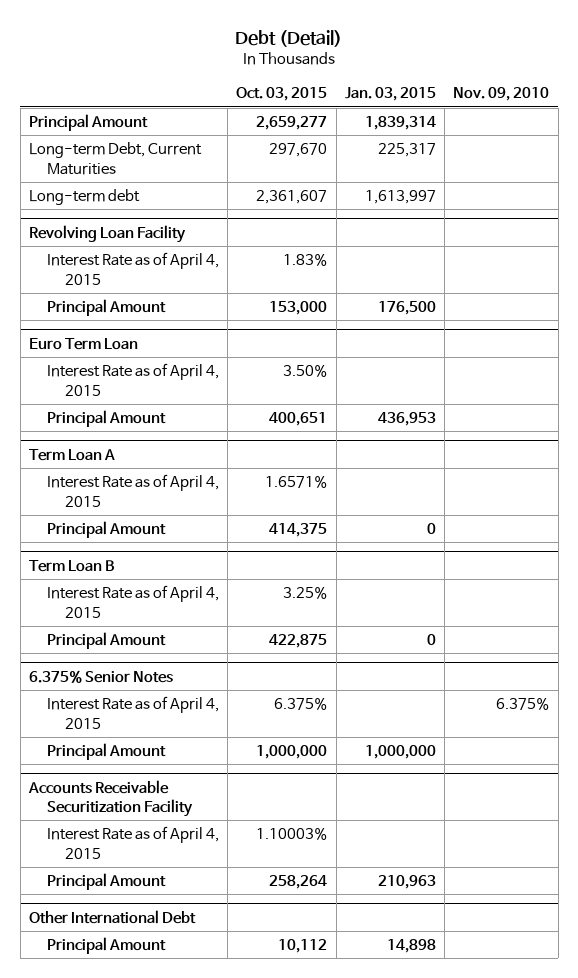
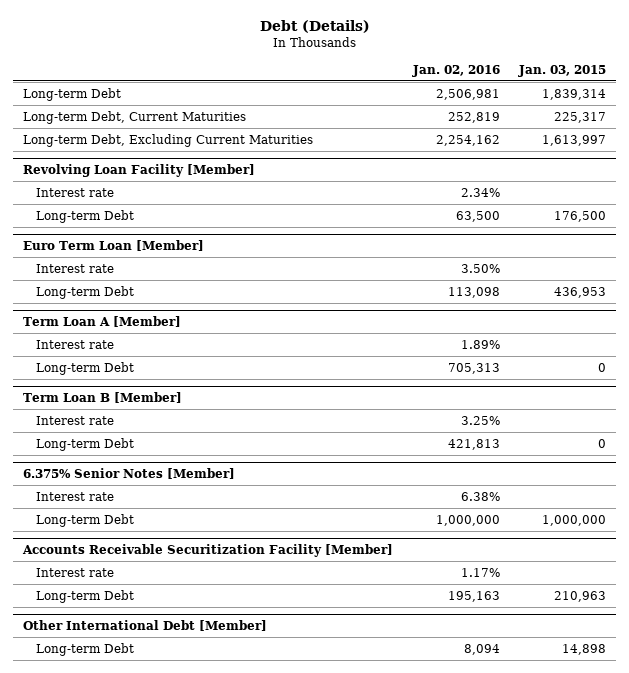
[235,29,343,47] Debt (Detail) -> [259,19,370,33] Debt (Details)
[236,87,328,102] Oct. 03, 2015 -> none
[453,87,550,102] Nov. 09, 2010 -> none
none -> [411,64,500,77] Jan. 02, 2016
[29,114,149,132] Principal Amount -> [22,87,121,101] Long-term Debt
[46,252,219,285] Interest Rate as of April 4, 2015 -> none
[46,363,219,396] Interest Rate as of April 4, 2015 -> none
[46,474,219,507] Interest Rate as of April 4, 2015 -> none
[46,585,219,618] Interest Rate as of April 4, 2015 -> none
[46,696,219,729] Interest Rate as of April 4, 2015 -> none
[46,826,219,859] Interest Rate as of April 4, 2015 -> none
[29,189,141,206] Long-term debt -> [22,133,313,147] Long-term Debt, Excluding Current Maturities
[29,224,187,243] Revolving Loan Facility -> [22,163,255,177] Revolving Loan Facility [Member]
none -> [36,187,115,197] Interest rate
[46,299,166,317] Principal Amount -> [36,209,135,223] Long-term Debt
[29,337,139,350] Euro Term Loan -> [22,239,204,251] Euro Term Loan [Member]
none -> [36,263,115,273] Interest rate
[46,410,166,428] Principal Amount -> [36,285,135,299] Long-term Debt
[29,448,116,461] Term Loan A -> [22,315,181,327] Term Loan A [Member]
none -> [36,339,115,349] Interest rate
[46,521,166,539] Principal Amount -> [36,361,135,375] Long-term Debt
[29,559,116,572] Term Loan B -> [22,391,182,403] Term Loan B [Member]
none -> [36,415,115,425] Interest rate
[46,632,166,650] Principal Amount -> [36,437,135,451] Long-term Debt
[29,669,174,683] 6.375% Senior Notes -> [22,467,235,479] 6.375% Senior Notes [Member]
none -> [36,491,115,501] Interest rate
[46,743,166,761] Principal Amount -> [36,513,135,527] Long-term Debt
[28,779,193,818] Accounts Receivable Securitization Facility -> [21,543,393,557] Accounts Receivable Securitization Facility [Member]
none -> [36,567,115,577] Interest rate
[46,873,166,891] Principal Amount -> [36,589,135,603] Long-term Debt
[29,909,197,924] Other International Debt -> [22,619,267,631] Other International Debt [Member]
[46,937,166,955] Principal Amount -> [36,642,135,656] Long-term Debt

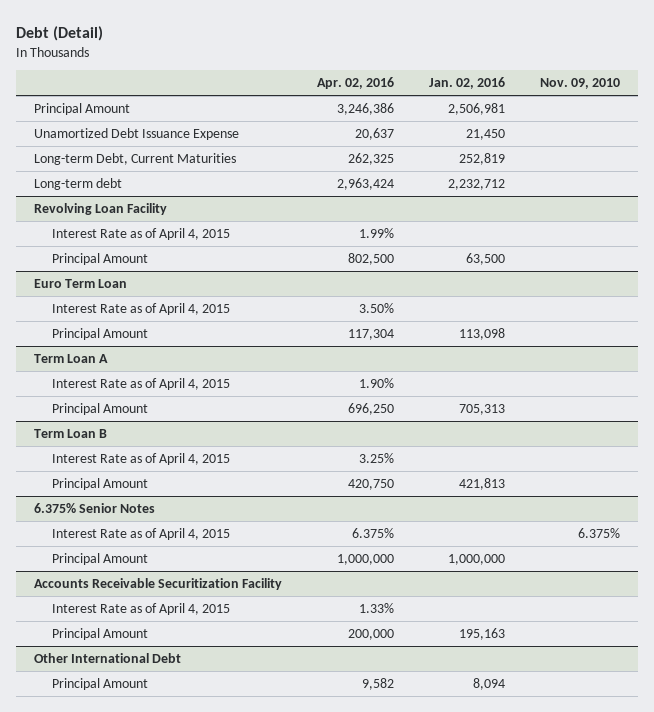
[259,19,370,33] Debt (Details) -> [16,25,104,41] Debt (Detail)
[518,64,607,77] Jan. 03, 2015 -> none
none -> [316,77,394,90] Apr. 02, 2016
none -> [540,78,621,90] Nov. 09, 2010
[22,87,121,101] Long-term Debt -> [33,102,130,115] Principal Amount
none -> [33,127,239,140] Unamortized Debt Issuance Expense
[36,187,115,197] Interest rate -> none
[36,263,115,273] Interest rate -> none
[36,339,115,349] Interest rate -> none
[36,415,115,425] Interest rate -> none
[36,491,115,501] Interest rate -> none
[36,567,115,577] Interest rate -> none
[22,133,313,147] Long-term Debt, Excluding Current Maturities -> [33,177,122,190] Long-term debt
[435,134,500,146] 2,254,162 -> [448,178,506,190] 2,232,712
[22,163,255,177] Revolving Loan Facility [Member] -> [33,202,167,215] Revolving Loan Facility
none -> [51,227,230,240] Interest Rate as of April 4, 2015
[36,209,135,223] Long-term Debt -> [51,252,148,265] Principal Amount
[22,239,204,251] Euro Term Loan [Member] -> [33,278,127,288] Euro Term Loan
none -> [51,302,230,315] Interest Rate as of April 4, 2015
[36,285,135,299] Long-term Debt -> [51,327,148,340] Principal Amount
[22,315,181,327] Term Loan A [Member] -> [33,353,108,363] Term Loan A
none -> [51,377,230,390] Interest Rate as of April 4, 2015
[36,361,135,375] Long-term Debt -> [51,402,148,415] Principal Amount
[22,391,182,403] Term Loan B [Member] -> [33,428,107,438] Term Loan B
none -> [51,452,230,465] Interest Rate as of April 4, 2015
[36,437,135,451] Long-term Debt -> [51,477,148,490] Principal Amount
[22,467,235,479] 6.375% Senior Notes [Member] -> [33,502,155,513] 6.375% Senior Notes
none -> [51,527,230,540] Interest Rate as of April 4, 2015
[36,513,135,527] Long-term Debt -> [51,552,148,565] Principal Amount
[21,543,393,557] Accounts Receivable Securitization Facility [Member] -> [33,577,282,590] Accounts Receivable Securitization Facility
none -> [51,602,230,615] Interest Rate as of April 4, 2015
[36,589,135,603] Long-term Debt -> [51,627,148,640] Principal Amount
[22,619,267,631] Other International Debt [Member] -> [33,652,181,663] Other International Debt
[36,642,135,656] Long-term Debt -> [51,677,148,690] Principal Amount

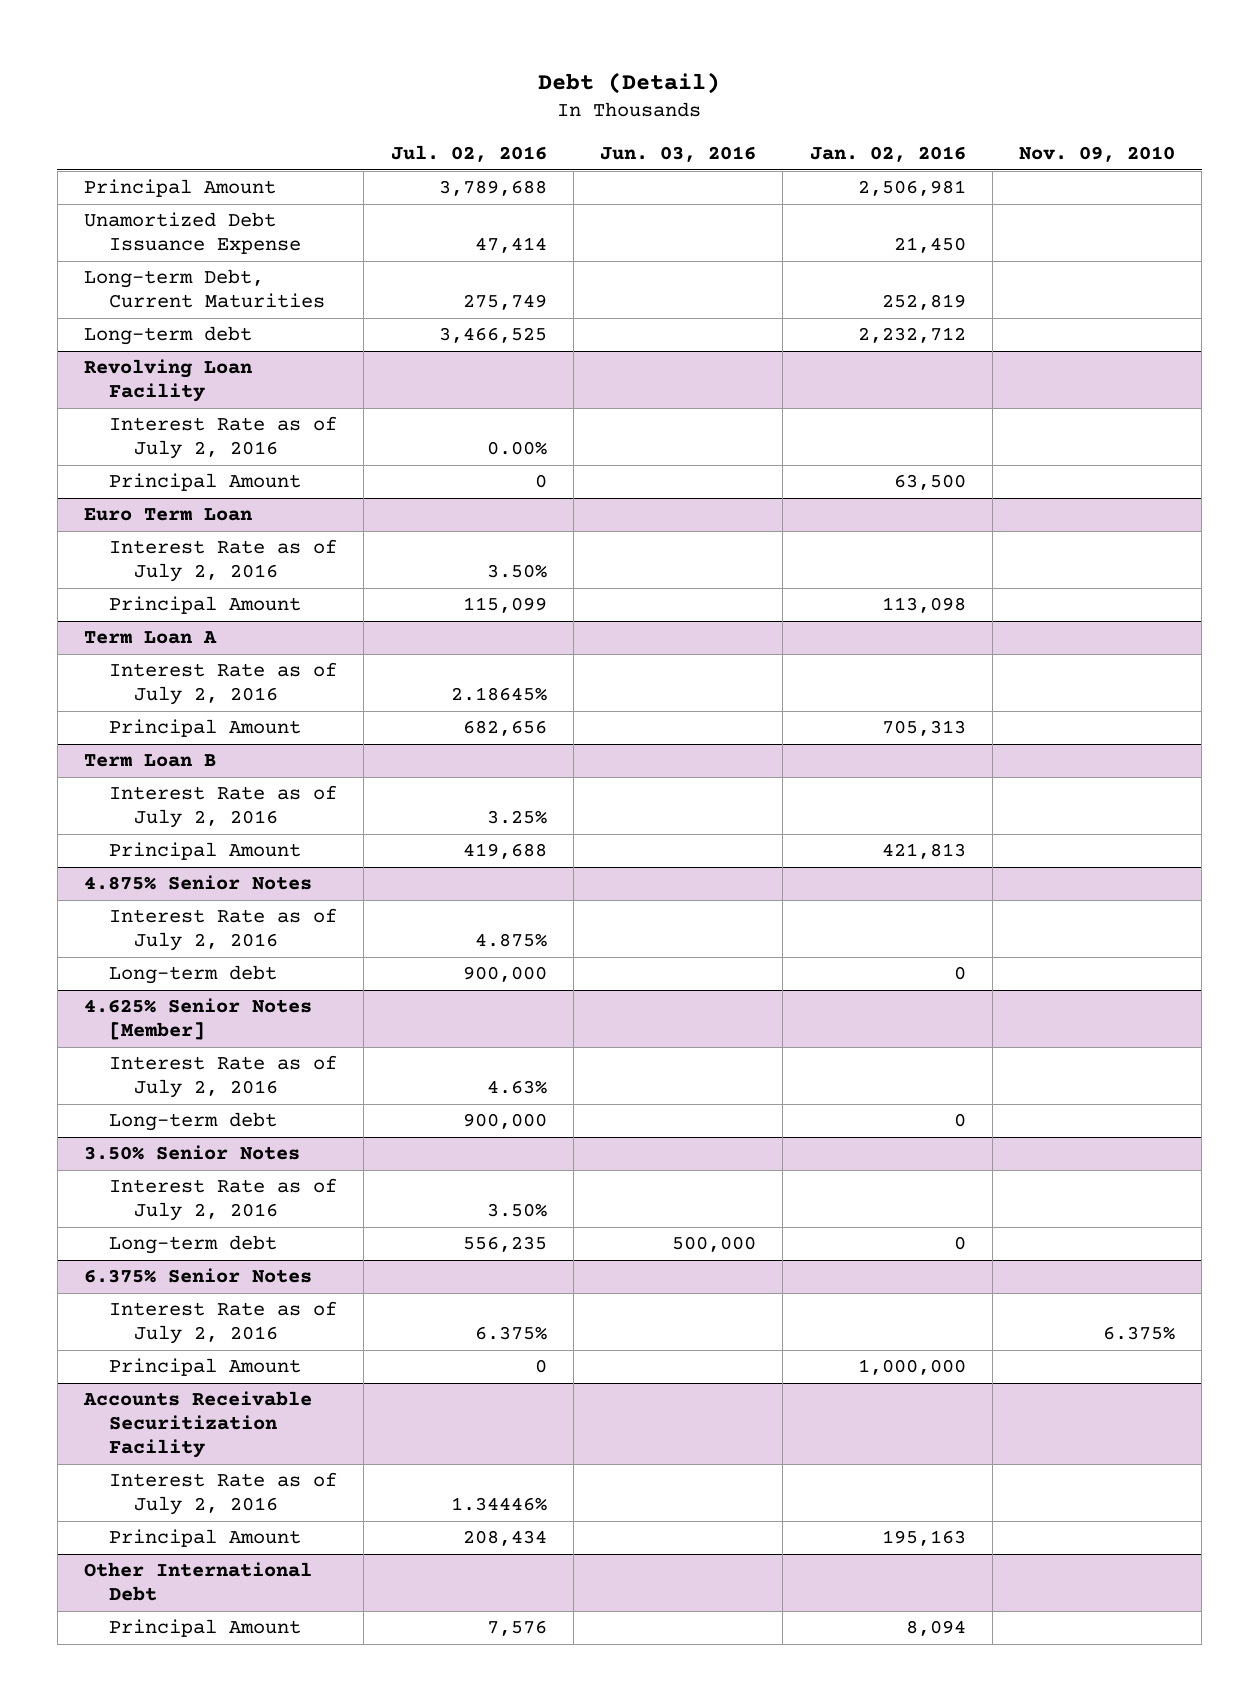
[316,77,394,90] Apr. 02, 2016 -> none
none -> [390,145,547,163] Jul. 02, 2016
none -> [600,146,757,163] Jun. 03, 2016
[51,227,230,240] Interest Rate as of April 4, 2015 -> [109,416,338,460] Interest Rate as of July 2, 2016
[51,302,230,315] Interest Rate as of April 4, 2015 -> [109,539,338,583] Interest Rate as of July 2, 2016
[51,377,230,390] Interest Rate as of April 4, 2015 -> [109,662,338,706] Interest Rate as of July 2, 2016
[51,452,230,465] Interest Rate as of April 4, 2015 -> [109,785,338,829] Interest Rate as of July 2, 2016
none -> [83,875,312,891] 4.875% Senior Notes
none -> [109,908,338,952] Interest Rate as of July 2, 2016
none -> [109,965,278,985] Long-term debt
none -> [83,998,312,1041] 4.625% Senior Notes [Member]
none -> [109,1055,338,1099] Interest Rate as of July 2, 2016
none -> [109,1112,278,1132] Long-term debt
none -> [83,1145,300,1161] 3.50% Senior Notes
none -> [109,1178,338,1222] Interest Rate as of July 2, 2016
none -> [109,1235,278,1255] Long-term debt
[51,527,230,540] Interest Rate as of April 4, 2015 -> [109,1301,338,1345] Interest Rate as of July 2, 2016
[51,602,230,615] Interest Rate as of April 4, 2015 -> [109,1472,338,1516] Interest Rate as of July 2, 2016

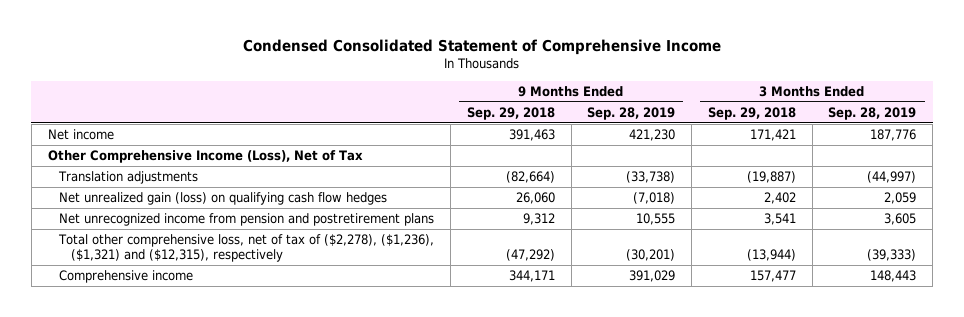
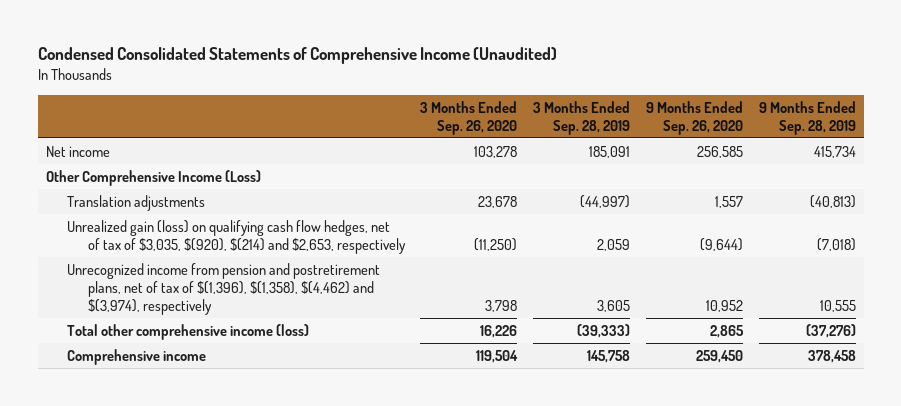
[243,38,722,55] Condensed Consolidated Statement of Comprehensive Income -> [37,47,557,65] Condensed Consolidated Statements of Comprehensive Income (Unaudited)
[466,106,555,120] Sep. 29, 2018 -> none
[707,106,796,120] Sep. 29, 2018 -> none
none -> [420,100,518,135] 3 Months Ended Sep. 26, 2020
none -> [645,100,743,135] 9 Months Ended Sep. 26, 2020
[629,129,676,142] 421,230 -> [813,145,856,158] 415,734
[870,129,917,142] 187,776 -> [589,145,631,158] 185,091
[47,150,363,164] Other Comprehensive Income (Loss), Net of Tax -> [45,169,261,186] Other Comprehensive Income (Loss)
[626,171,676,184] (33,738) -> [809,194,856,208] (40,813)
[59,192,388,206] Net unrealized gain (loss) on qualifying cash flow hedges -> [66,219,406,255] Unrealized gain (loss) on qualifying cash flow hedges, net of tax of $3,035, $(920), $(214) and $2,653, respectively
[59,213,435,227] Net unrecognized income from pension and postretirement plans -> [66,262,380,316] Unrecognized income from pension and postretirement plans, net of tax of $(1,396), $(1,358), $(4,462) and $(3,974), respectively
[58,234,435,263] Total other comprehensive loss, net of tax of ($2,278), ($1,236), ($1,321) and ($12,315), respectively -> [66,323,309,340] Total other comprehensive income (loss)
[626,249,676,262] (30,201) -> [805,323,856,338] (37,276)
[629,270,676,283] 391,029 -> [807,349,856,363] 378,458
[870,270,917,283] 148,443 -> [587,349,631,363] 145,758

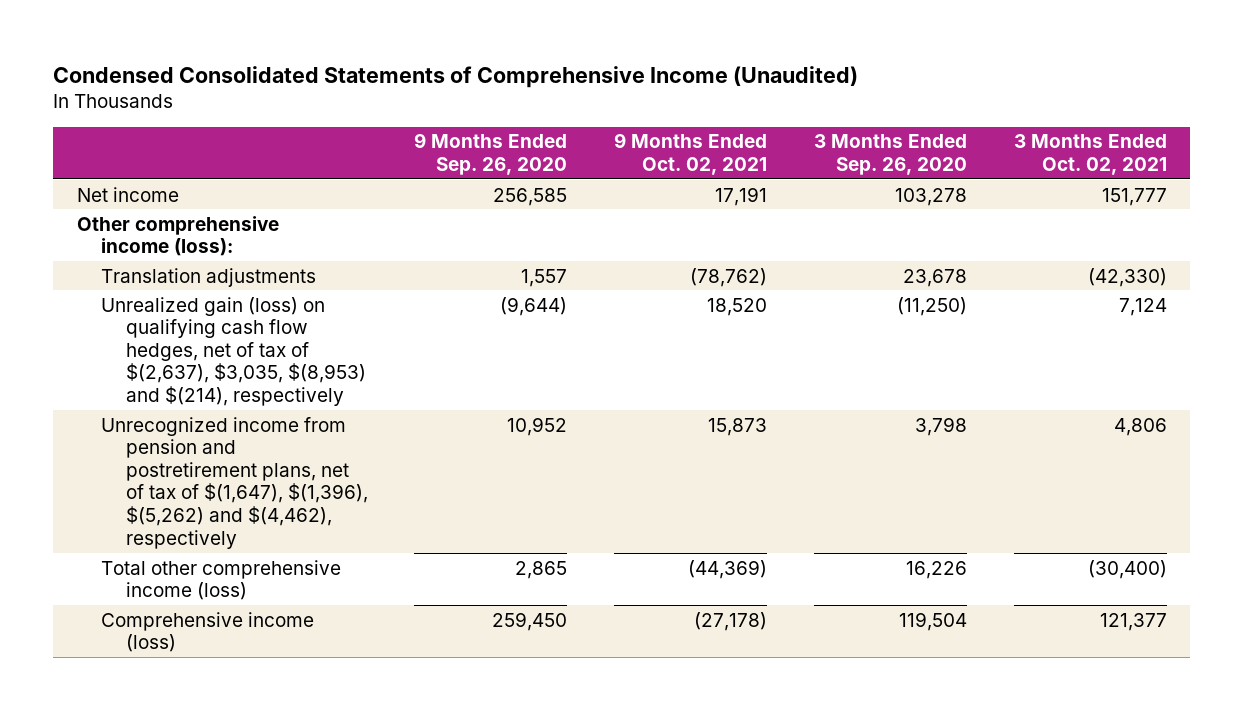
[533,100,631,135] 3 Months Ended Sep. 28, 2019 -> none
[758,100,856,135] 9 Months Ended Sep. 28, 2019 -> none
none -> [614,133,768,176] 9 Months Ended Oct. 02, 2021
none -> [1013,134,1167,176] 3 Months Ended Oct. 02, 2021
[45,169,261,186] Other Comprehensive Income (Loss) -> [76,215,279,257] Other comprehensive income (loss):
[66,219,406,255] Unrealized gain (loss) on qualifying cash flow hedges, net of tax of $3,035, $(920), $(214) and $2,653, respectively -> [101,296,366,407] Unrealized gain (loss) on qualifying cash flow hedges, net of tax of $(2,637), $3,035, $(8,953) and $(214), respectively
[66,262,380,316] Unrecognized income from pension and postretirement plans, net of tax of $(1,396), $(1,358), $(4,462) and $(3,974), respectively -> [101,416,368,549] Unrecognized income from pension and postretirement plans, net of tax of $(1,647), $(1,396), $(5,262) and $(4,462), respectively
[66,348,206,365] Comprehensive income -> [101,611,315,653] Comprehensive income (loss)

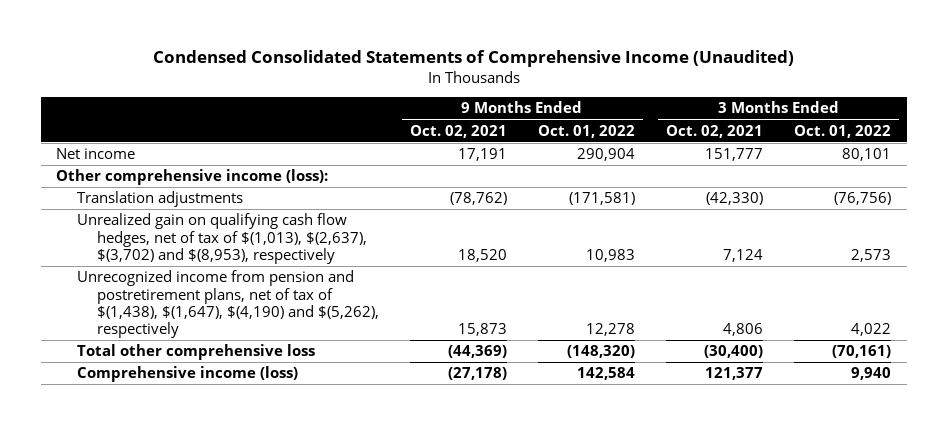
[414,133,568,176] 9 Months Ended Sep. 26, 2020 -> none
[814,134,968,176] 3 Months Ended Sep. 26, 2020 -> none
none -> [538,124,636,138] Oct. 01, 2022
none -> [794,124,892,138] Oct. 01, 2022
[101,296,366,407] Unrealized gain (loss) on qualifying cash flow hedges, net of tax of $(2,637), $3,035, $(8,953) and $(214), respectively -> [76,213,367,264] Unrealized gain on qualifying cash flow hedges, net of tax of $(1,013), $(2,637), $(3,702) and $(8,953), respectively
[101,416,368,549] Unrecognized income from pension and postretirement plans, net of tax of $(1,647), $(1,396), $(5,262) and $(4,462), respectively -> [76,270,379,339] Unrecognized income from pension and postretirement plans, net of tax of $(1,438), $(1,647), $(4,190) and $(5,262), respectively
[101,559,342,601] Total other comprehensive income (loss) -> [76,344,315,361] Total other comprehensive loss

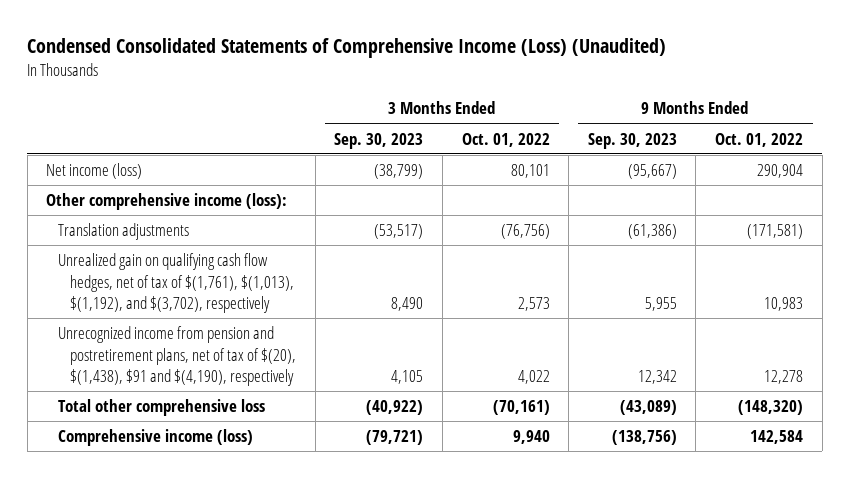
[152,50,794,68] Condensed Consolidated Statements of Comprehensive Income (Unaudited) -> [27,38,667,59] Condensed Consolidated Statements of Comprehensive Income (Loss) (Unaudited)
[409,124,507,138] Oct. 02, 2021 -> none
[666,124,764,138] Oct. 02, 2021 -> none
none -> [334,132,424,149] Sep. 30, 2023
none -> [587,132,677,149] Sep. 30, 2023
[56,148,136,160] Net income -> [46,163,143,180] Net income (loss)
[76,213,367,264] Unrealized gain on qualifying cash flow hedges, net of tax of $(1,013), $(2,637), $(3,702) and $(8,953), respectively -> [58,253,295,313] Unrealized gain on qualifying cash flow hedges, net of tax of $(1,761), $(1,013), $(1,192), and $(3,702), respectively
[76,270,379,339] Unrecognized income from pension and postretirement plans, net of tax of $(1,438), $(1,647), $(4,190) and $(5,262), respectively -> [58,326,297,386] Unrecognized income from pension and postretirement plans, net of tax of $(20), $(1,438), $91 and $(4,190), respectively

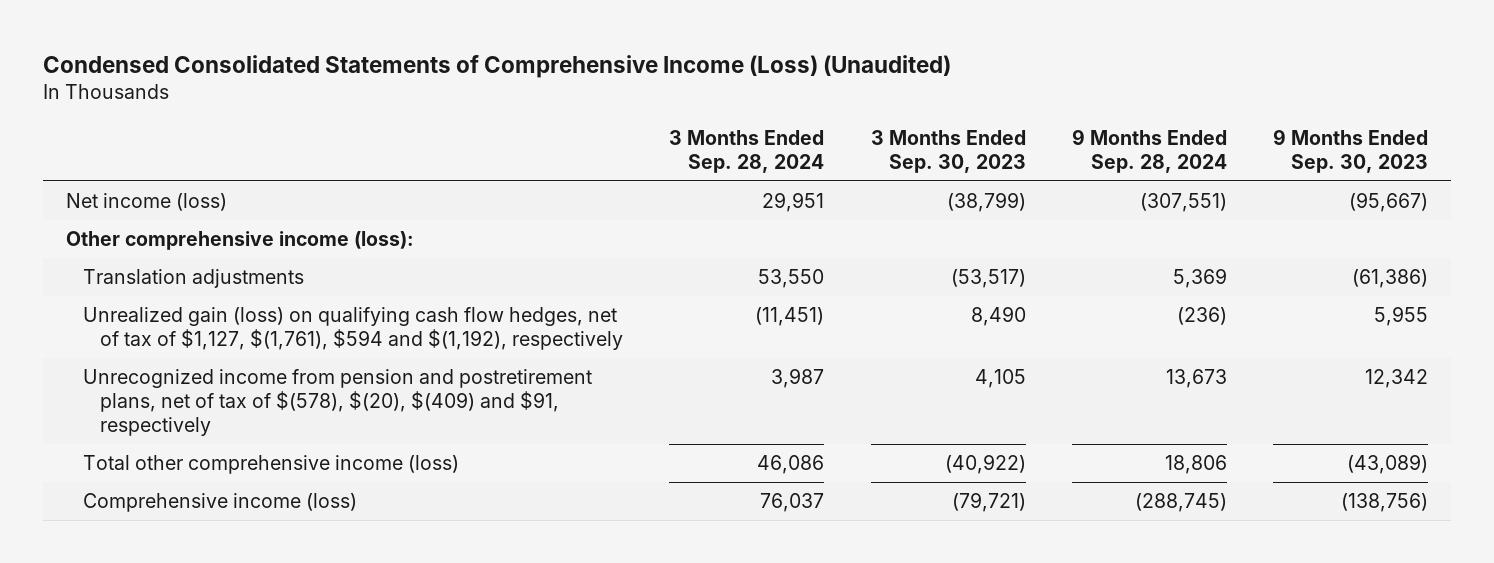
[461,132,550,147] Oct. 01, 2022 -> none
[715,132,804,147] Oct. 01, 2022 -> none
none -> [669,129,825,173] 3 Months Ended Sep. 28, 2024
none -> [1071,128,1227,173] 9 Months Ended Sep. 28, 2024
[58,253,295,313] Unrealized gain on qualifying cash flow hedges, net of tax of $(1,761), $(1,013), $(1,192), and $(3,702), respectively -> [82,306,623,351] Unrealized gain (loss) on qualifying cash flow hedges, net of tax of $1,127, $(1,761), $594 and $(1,192), respectively
[58,326,297,386] Unrecognized income from pension and postretirement plans, net of tax of $(20), $(1,438), $91 and $(4,190), respectively -> [82,368,592,437] Unrecognized income from pension and postretirement plans, net of tax of $(578), $(20), $(409) and $91, respectively
[58,399,266,417] Total other comprehensive loss -> [82,454,459,474] Total other comprehensive income (loss)

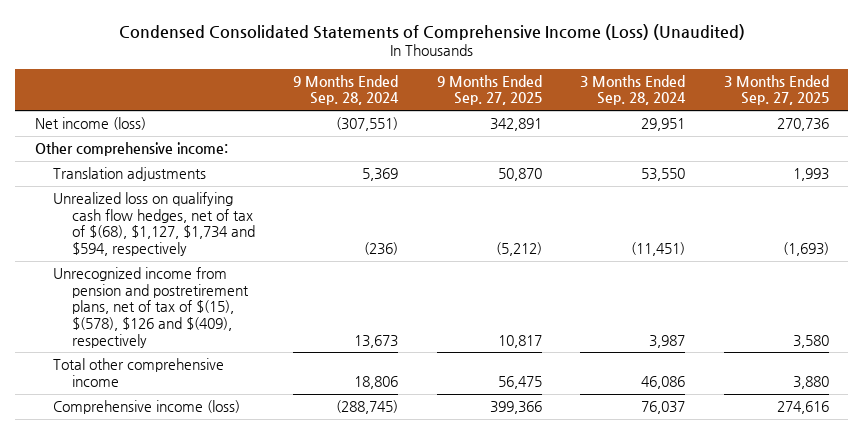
[870,129,1026,173] 3 Months Ended Sep. 30, 2023 -> none
[1273,128,1429,173] 9 Months Ended Sep. 30, 2023 -> none
none -> [436,74,542,106] 9 Months Ended Sep. 27, 2025
none -> [723,74,829,106] 3 Months Ended Sep. 27, 2025
[65,230,414,250] Other comprehensive income (loss): -> [34,142,228,157] Other comprehensive income:
[82,306,623,351] Unrealized gain (loss) on qualifying cash flow hedges, net of tax of $1,127, $(1,761), $594 and $(1,192), respectively -> [53,192,255,257] Unrealized loss on qualifying cash flow hedges, net of tax of $(68), $1,127, $1,734 and $594, respectively
[82,368,592,437] Unrecognized income from pension and postretirement plans, net of tax of $(578), $(20), $(409) and $91, respectively -> [53,267,249,348] Unrecognized income from pension and postretirement plans, net of tax of $(15), $(578), $126 and $(409), respectively
[82,454,459,474] Total other comprehensive income (loss) -> [53,358,225,387] Total other comprehensive income

